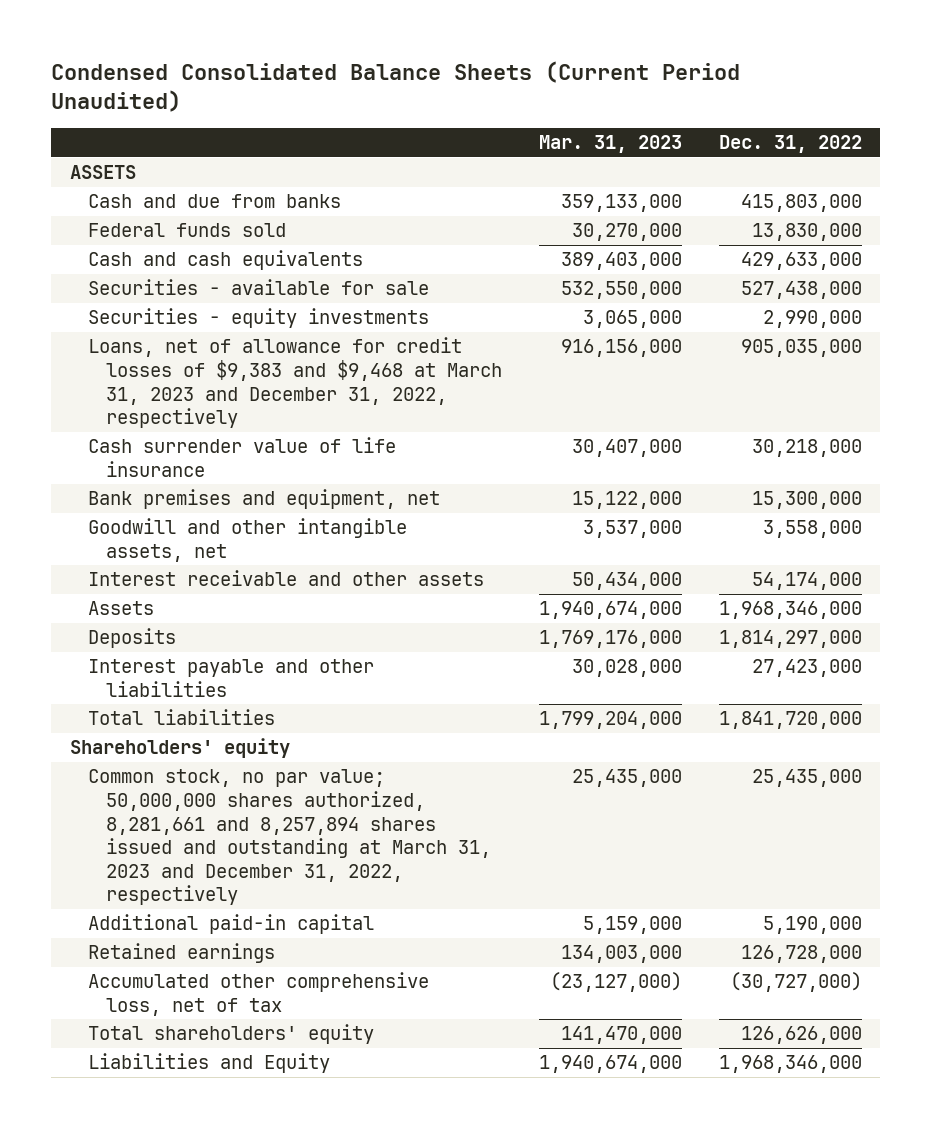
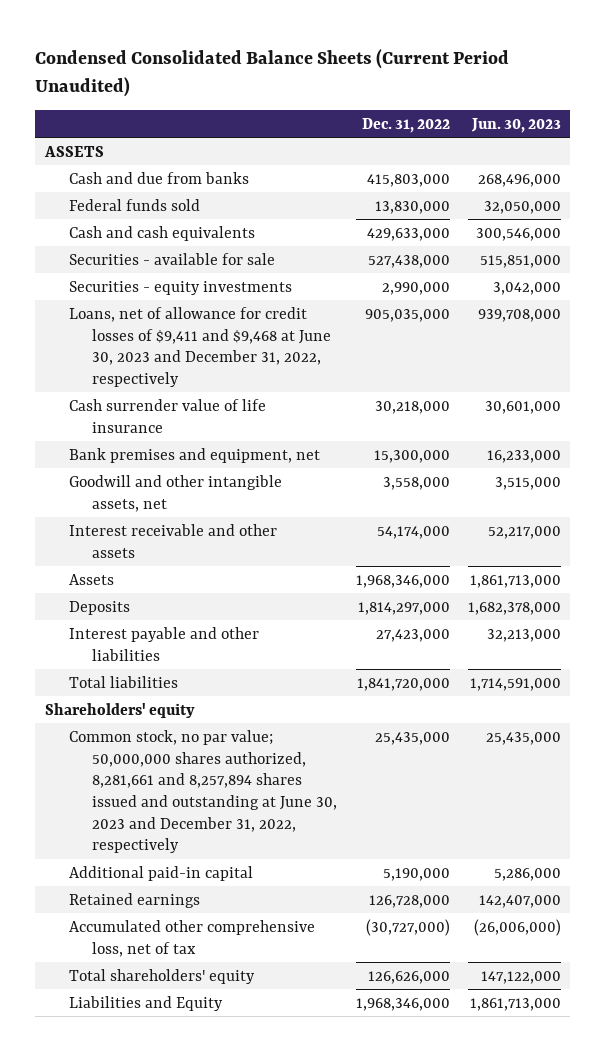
[538,135,682,154] Mar. 31, 2023 -> none
none -> [471,117,562,133] Jun. 30, 2023
[87,337,503,429] Loans, net of allowance for credit losses of $9,383 and $9,468 at March 31, 2023 and December 31, 2022, respectively -> [68,306,332,387] Loans, net of allowance for credit losses of $9,411 and $9,468 at June 30, 2023 and December 31, 2022, respectively
[87,769,492,906] Common stock, no par value; 50,000,000 shares authorized, 8,281,661 and 8,257,894 shares issued and outstanding at March 31, 2023 and December 31, 2022, respectively -> [68,729,338,854] Common stock, no par value; 50,000,000 shares authorized, 8,281,661 and 8,257,894 shares issued and outstanding at June 30, 2023 and December 31, 2022, respectively

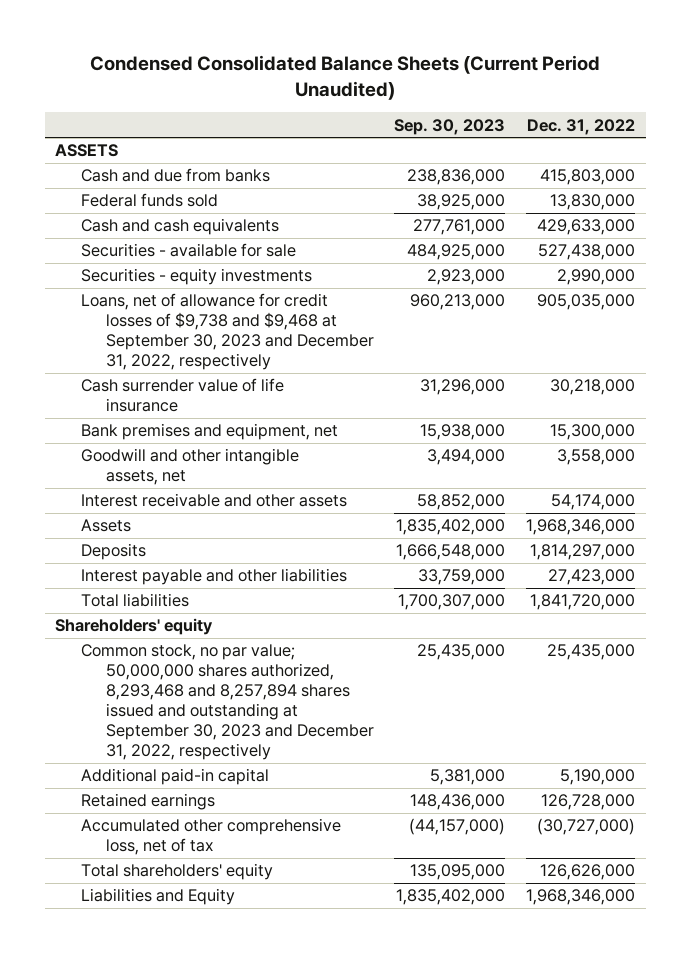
[471,117,562,133] Jun. 30, 2023 -> none
none -> [394,118,506,135] Sep. 30, 2023
[68,306,332,387] Loans, net of allowance for credit losses of $9,411 and $9,468 at June 30, 2023 and December 31, 2022, respectively -> [80,293,374,371] Loans, net of allowance for credit losses of $9,738 and $9,468 at September 30, 2023 and December 31, 2022, respectively
[68,729,338,854] Common stock, no par value; 50,000,000 shares authorized, 8,281,661 and 8,257,894 shares issued and outstanding at June 30, 2023 and December 31, 2022, respectively -> [80,644,374,761] Common stock, no par value; 50,000,000 shares authorized, 8,293,468 and 8,257,894 shares issued and outstanding at September 30, 2023 and December 31, 2022, respectively

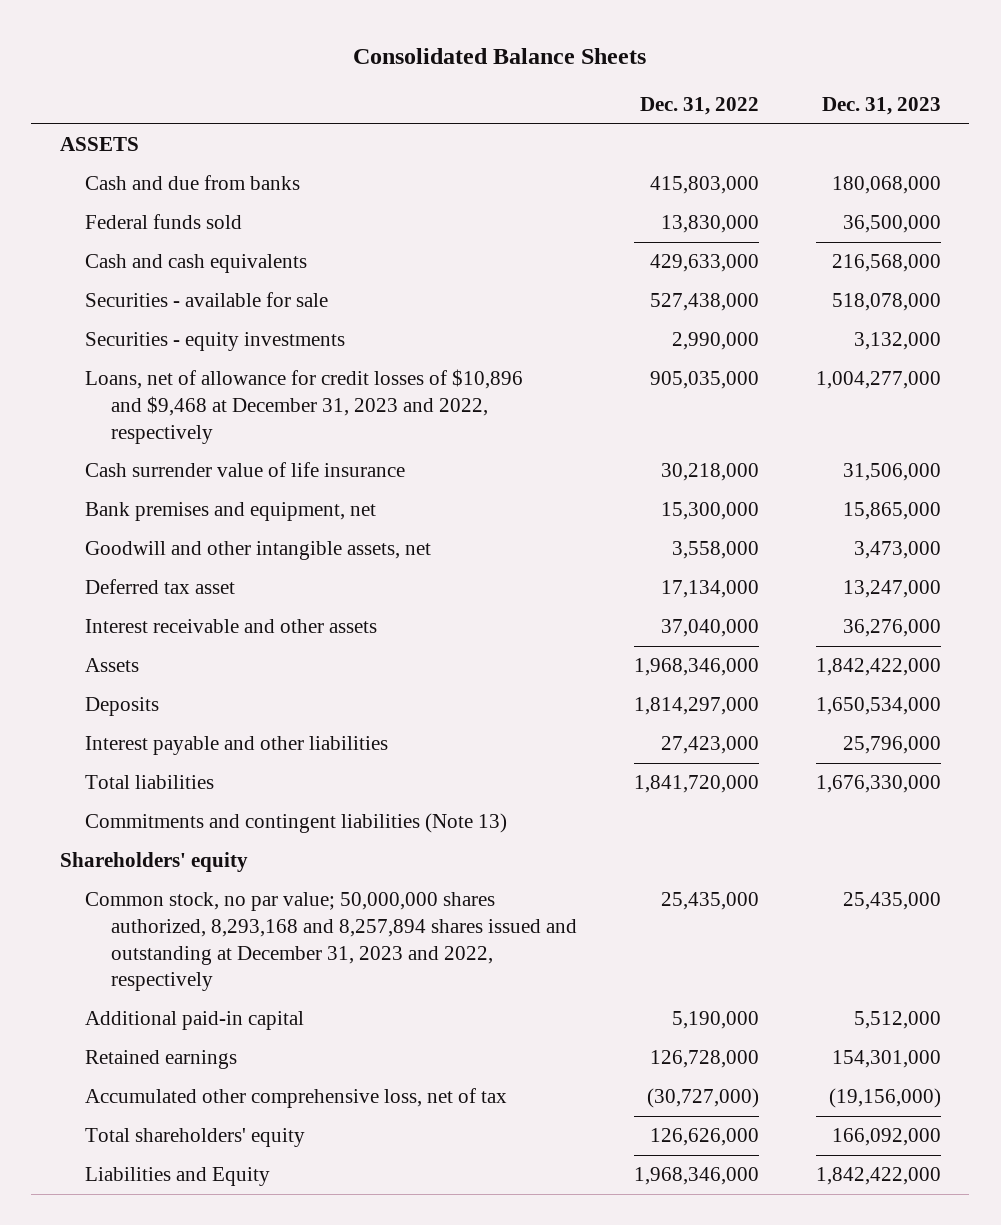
[90,55,601,100] Condensed Consolidated Balance Sheets (Current Period Unaudited) -> [353,47,647,64] Consolidated Balance Sheets
[394,118,506,135] Sep. 30, 2023 -> none
none -> [821,97,941,116] Dec. 31, 2023
[80,293,374,371] Loans, net of allowance for credit losses of $9,738 and $9,468 at September 30, 2023 and December 31, 2022, respectively -> [85,369,524,444] Loans, net of allowance for credit losses of $10,896 and $9,468 at December 31, 2023 and 2022, respectively
none -> [85,579,236,595] Deferred tax asset
[551,494,636,511] 54,174,000 -> [660,619,759,638] 37,040,000
none -> [85,813,508,834] Commitments and contingent liabilities (Note 13)
[80,644,374,761] Common stock, no par value; 50,000,000 shares authorized, 8,293,468 and 8,257,894 shares issued and outstanding at September 30, 2023 and December 31, 2022, respectively -> [85,892,577,992] Common stock, no par value; 50,000,000 shares authorized, 8,293,168 and 8,257,894 shares issued and outstanding at December 31, 2023 and 2022, respectively

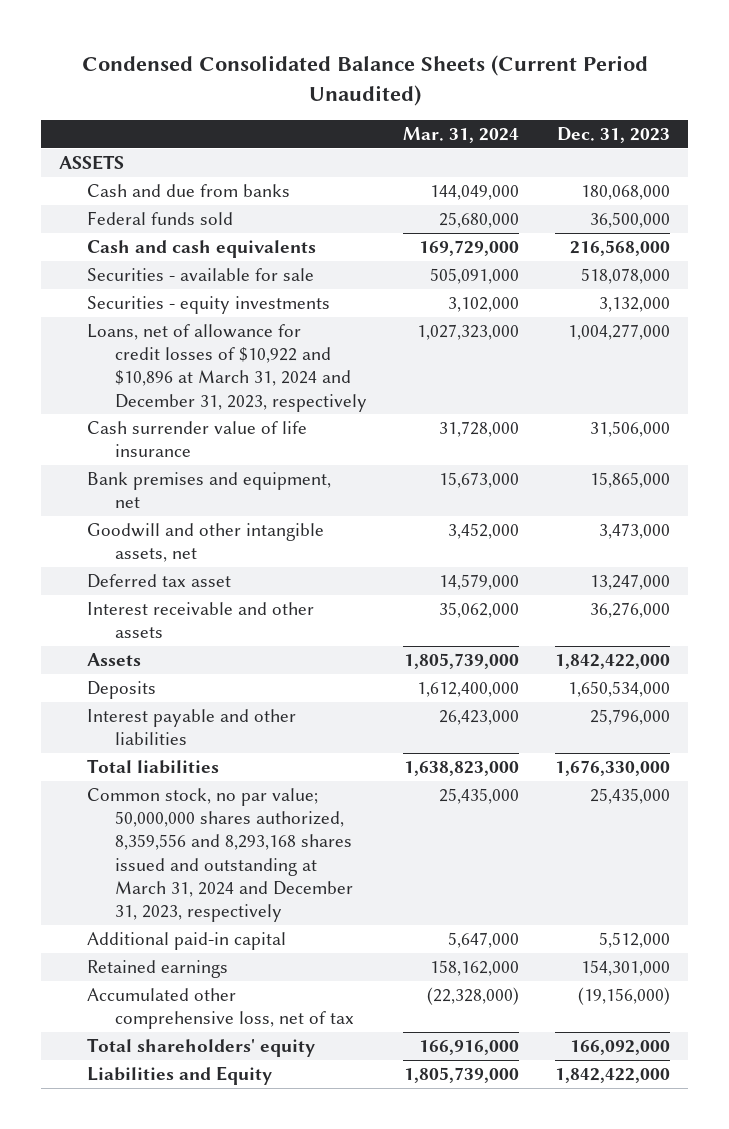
[353,47,647,64] Consolidated Balance Sheets -> [81,54,648,106] Condensed Consolidated Balance Sheets (Current Period Unaudited)
[639,97,759,116] Dec. 31, 2022 -> none
none -> [402,127,519,144] Mar. 31, 2024
[85,369,524,444] Loans, net of allowance for credit losses of $10,896 and $9,468 at December 31, 2023 and 2022, respectively -> [86,324,367,412] Loans, net of allowance for credit losses of $10,922 and $10,896 at March 31, 2024 and December 31, 2023, respectively
[85,813,508,834] Commitments and contingent liabilities (Note 13) -> none
[59,852,248,873] Shareholders' equity -> none
[85,892,577,992] Common stock, no par value; 50,000,000 shares authorized, 8,293,168 and 8,257,894 shares issued and outstanding at December 31, 2023 and 2022, respectively -> [86,788,353,922] Common stock, no par value; 50,000,000 shares authorized, 8,359,556 and 8,293,168 shares issued and outstanding at March 31, 2024 and December 31, 2023, respectively

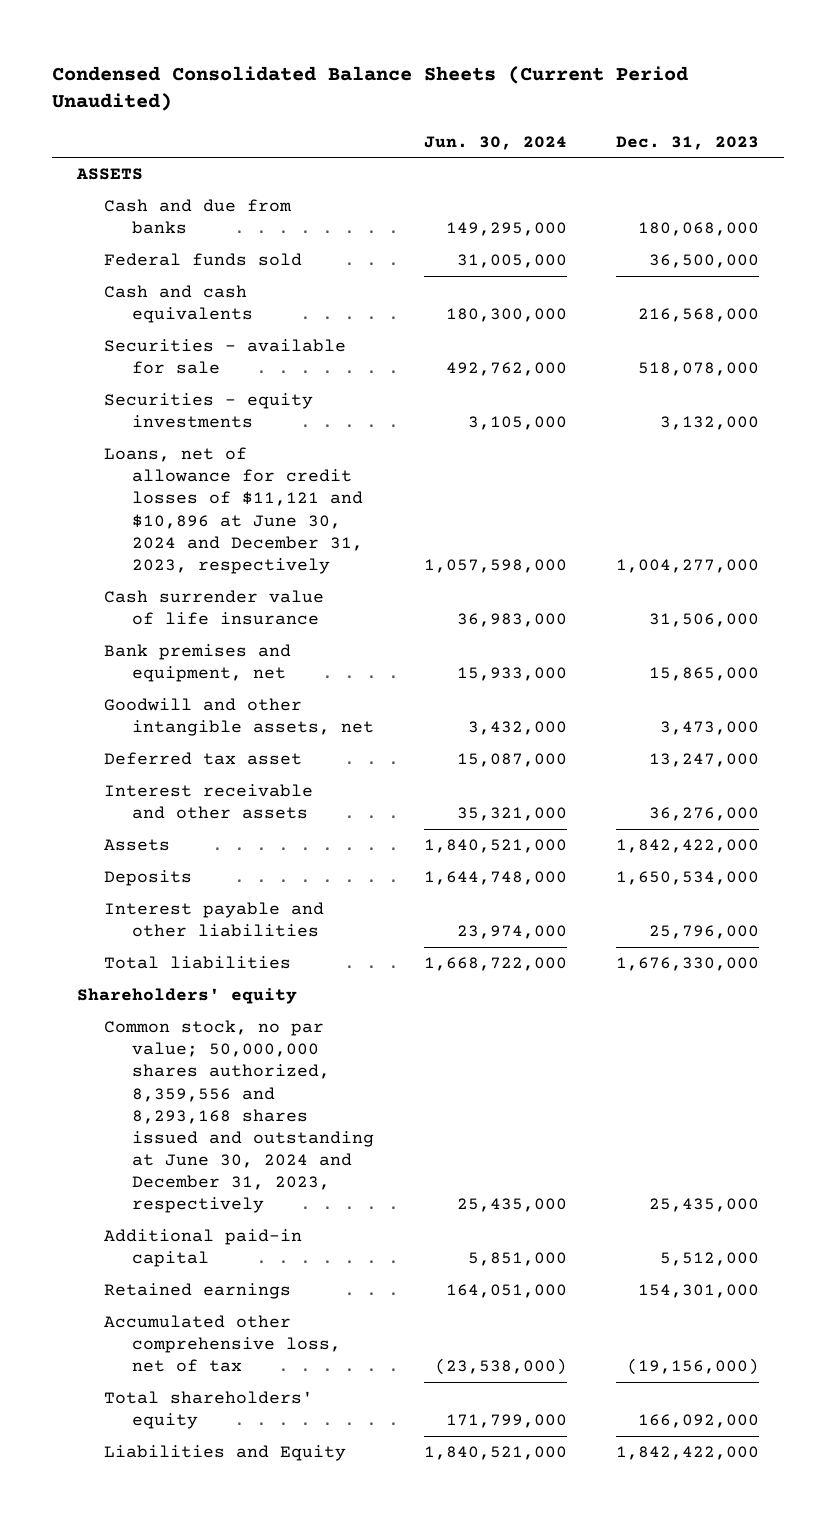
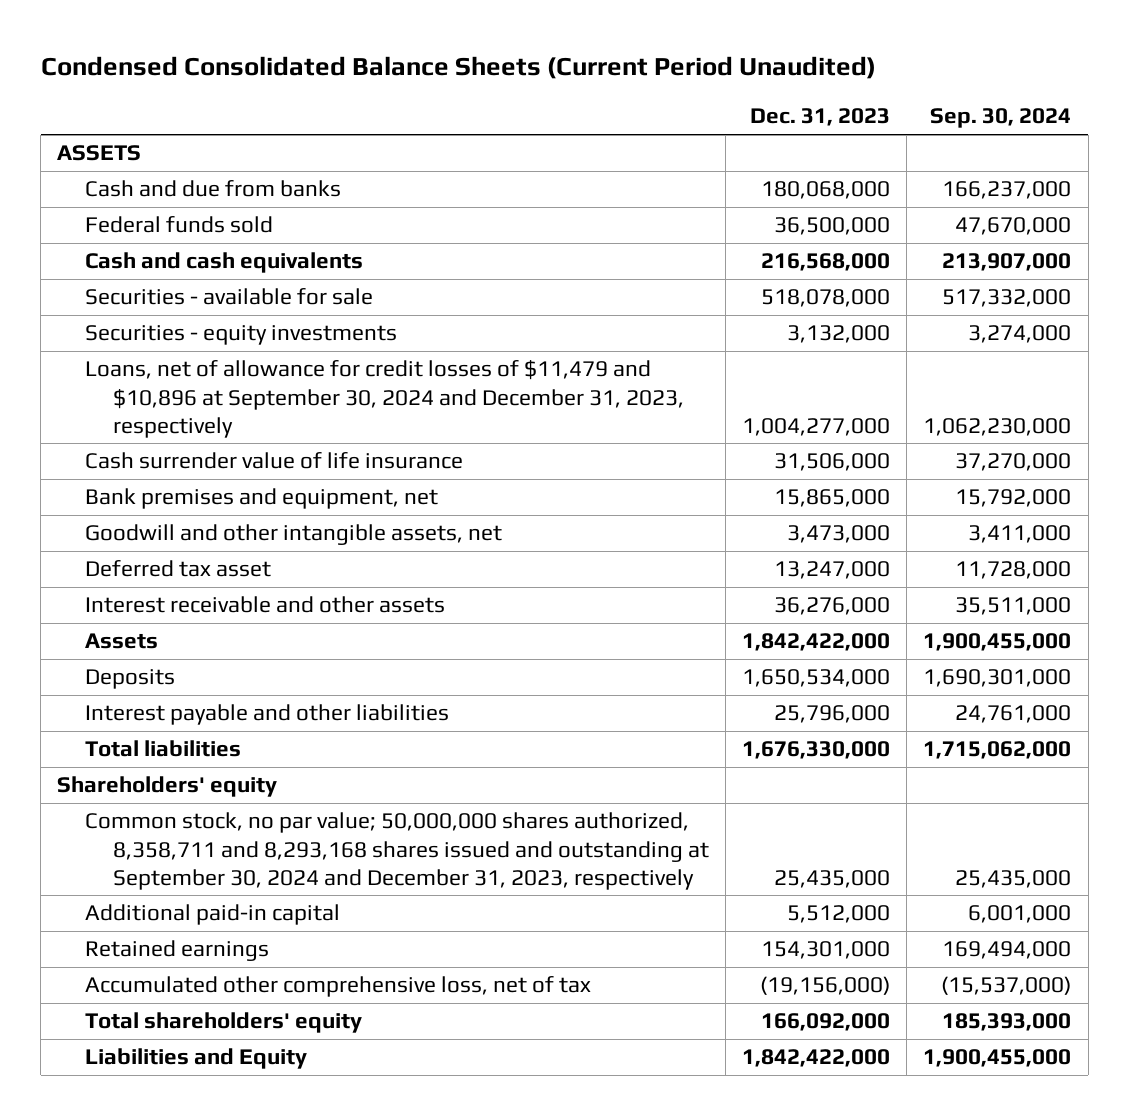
[423,135,567,150] Jun. 30, 2024 -> none
none -> [930,108,1072,129] Sep. 30, 2024
[104,447,363,574] Loans, net of allowance for credit losses of $11,121 and $10,896 at June 30, 2024 and December 31, 2023, respectively -> [84,360,684,438] Loans, net of allowance for credit losses of $11,479 and $10,896 at September 30, 2024 and December 31, 2023, respectively
[104,1020,374,1214] Common stock, no par value; 50,000,000 shares authorized, 8,359,556 and 8,293,168 shares issued and outstanding at June 30, 2024 and December 31, 2023, respectively -> [84,812,709,890] Common stock, no par value; 50,000,000 shares authorized, 8,358,711 and 8,293,168 shares issued and outstanding at September 30, 2024 and December 31, 2023, respectively

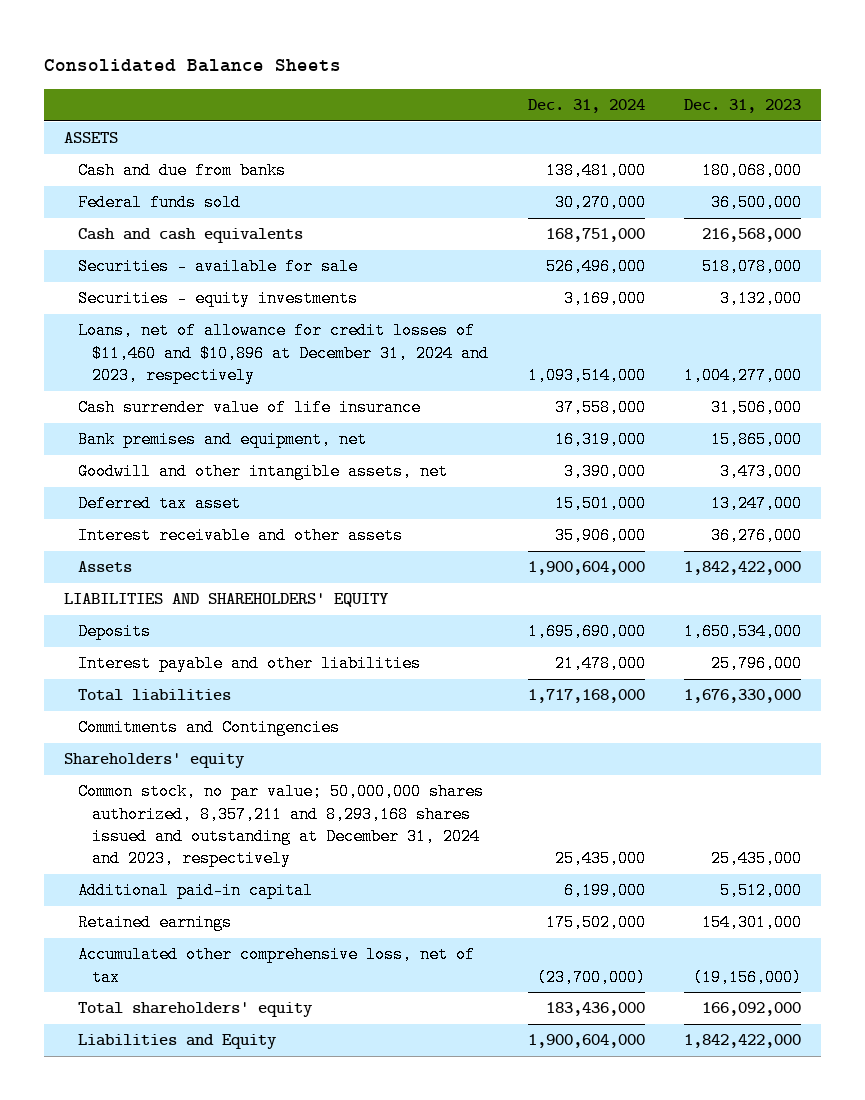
[40,56,876,80] Condensed Consolidated Balance Sheets (Current Period Unaudited) -> [43,59,341,73] Consolidated Balance Sheets
[930,108,1072,129] Sep. 30, 2024 -> none
none -> [527,99,645,114] Dec. 31, 2024
[84,360,684,438] Loans, net of allowance for credit losses of $11,479 and $10,896 at September 30, 2024 and December 31, 2023, respectively -> [78,322,490,385] Loans, net of allowance for credit losses of $11,460 and $10,896 at December 31, 2024 and 2023, respectively
none -> [63,593,389,608] LIABILITIES AND SHAREHOLDERS' EQUITY
none -> [78,719,341,737] Commitments and Contingencies
[84,812,709,890] Common stock, no par value; 50,000,000 shares authorized, 8,358,711 and 8,293,168 shares issued and outstanding at September 30, 2024 and December 31, 2023, respectively -> [78,783,485,868] Common stock, no par value; 50,000,000 shares authorized, 8,357,211 and 8,293,168 shares issued and outstanding at December 31, 2024 and 2023, respectively

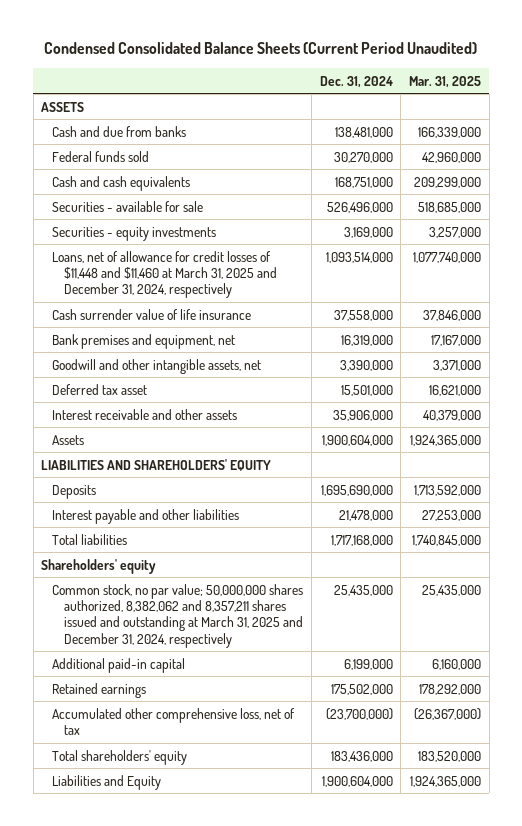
[43,59,341,73] Consolidated Balance Sheets -> [44,42,478,55] Condensed Consolidated Balance Sheets (Current Period Unaudited)
[684,99,802,114] Dec. 31, 2023 -> none
none -> [409,75,482,88] Mar. 31, 2025
[78,322,490,385] Loans, net of allowance for credit losses of $11,460 and $10,896 at December 31, 2024 and 2023, respectively -> [52,250,277,299] Loans, net of allowance for credit losses of $11,448 and $11,460 at March 31, 2025 and December 31, 2024, respectively
[78,719,341,737] Commitments and Contingencies -> none
[78,783,485,868] Common stock, no par value; 50,000,000 shares authorized, 8,357,211 and 8,293,168 shares issued and outstanding at December 31, 2024 and 2023, respectively -> [52,583,304,648] Common stock, no par value; 50,000,000 shares authorized, 8,382,062 and 8,357,211 shares issued and outstanding at March 31, 2025 and December 31, 2024, respectively

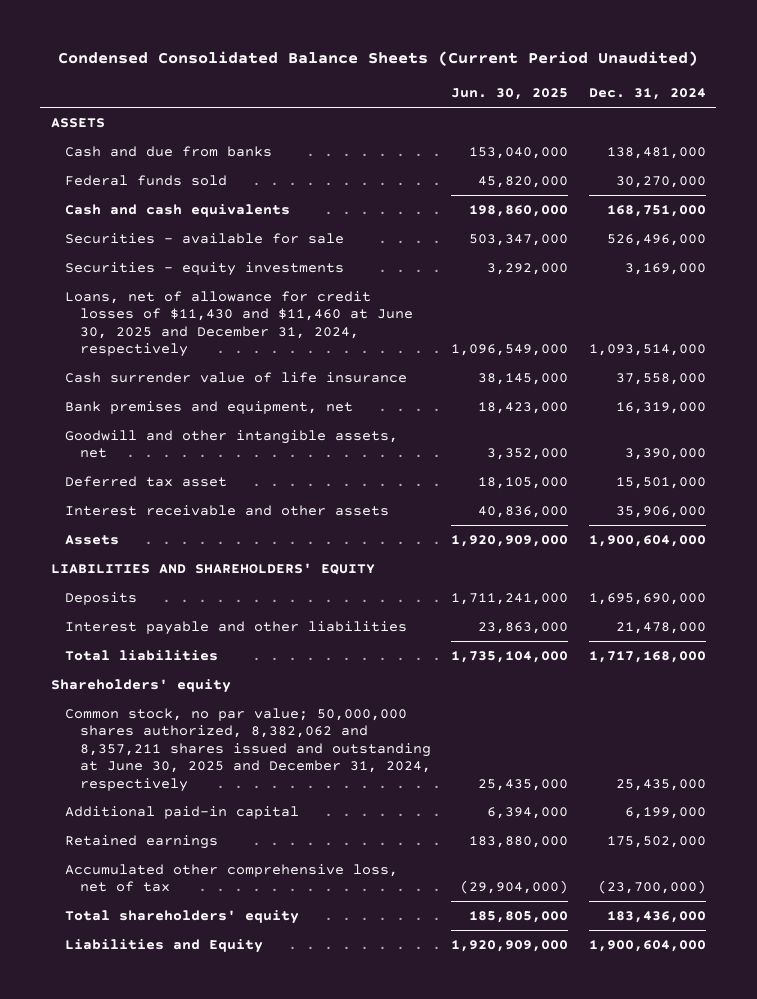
[409,75,482,88] Mar. 31, 2025 -> none
none -> [451,88,569,101] Jun. 30, 2025
[52,250,277,299] Loans, net of allowance for credit losses of $11,448 and $11,460 at March 31, 2025 and December 31, 2024, respectively -> [65,290,413,358] Loans, net of allowance for credit losses of $11,430 and $11,460 at June 30, 2025 and December 31, 2024, respectively
[52,583,304,648] Common stock, no par value; 50,000,000 shares authorized, 8,382,062 and 8,357,211 shares issued and outstanding at March 31, 2025 and December 31, 2024, respectively -> [65,707,431,792] Common stock, no par value; 50,000,000 shares authorized, 8,382,062 and 8,357,211 shares issued and outstanding at June 30, 2025 and December 31, 2024, respectively

